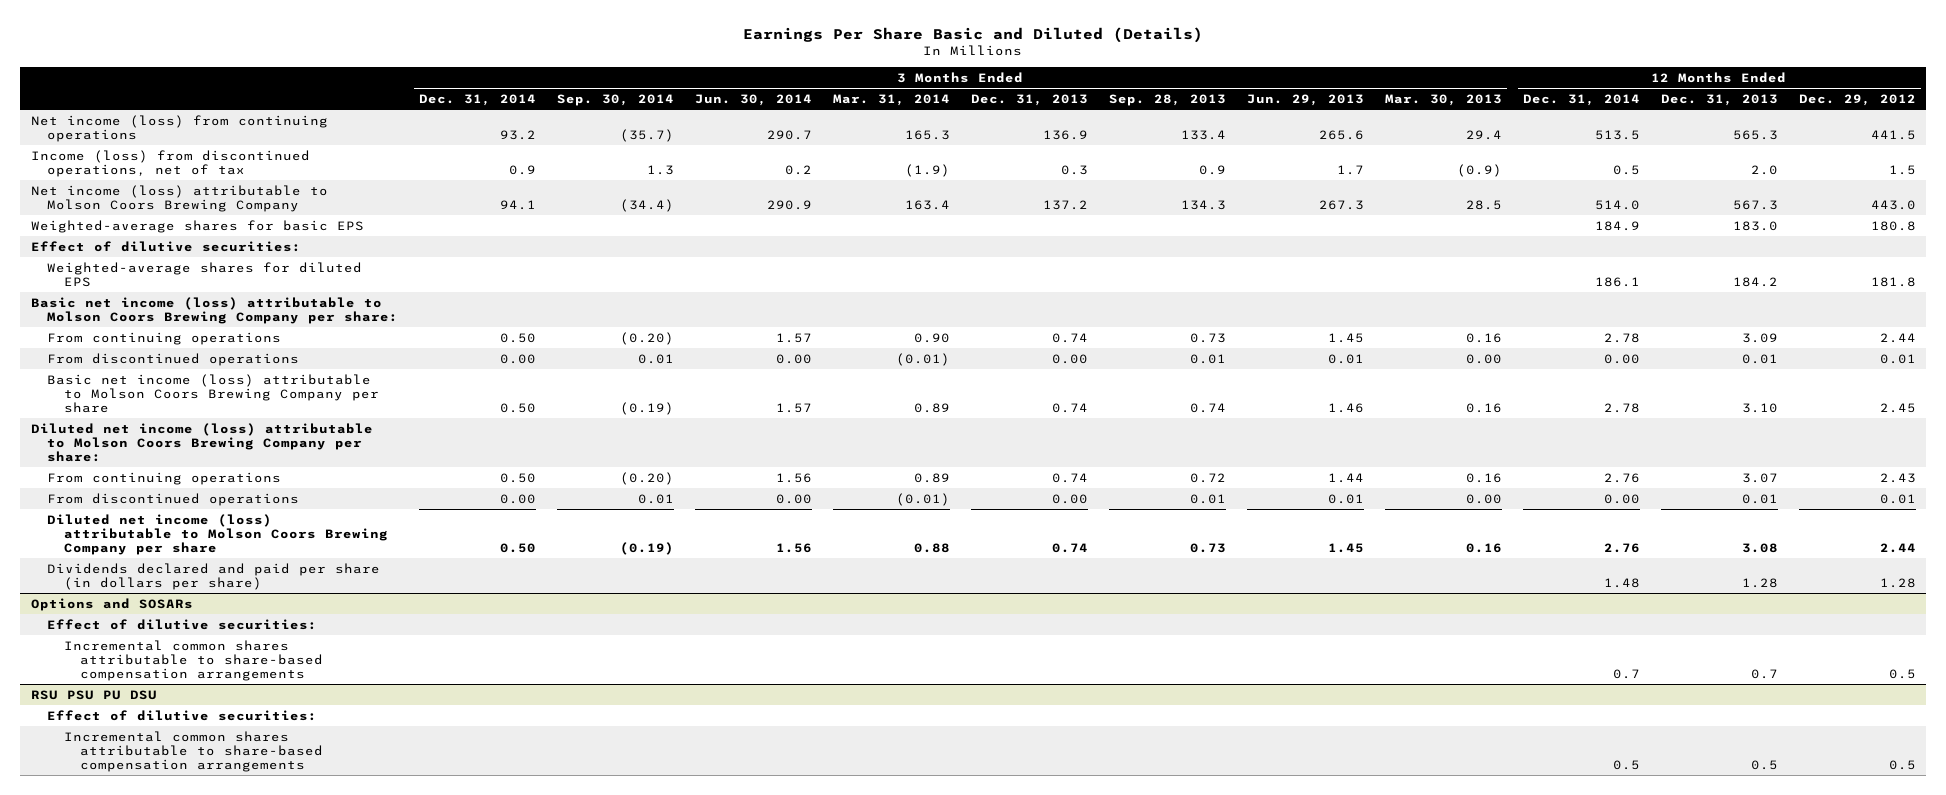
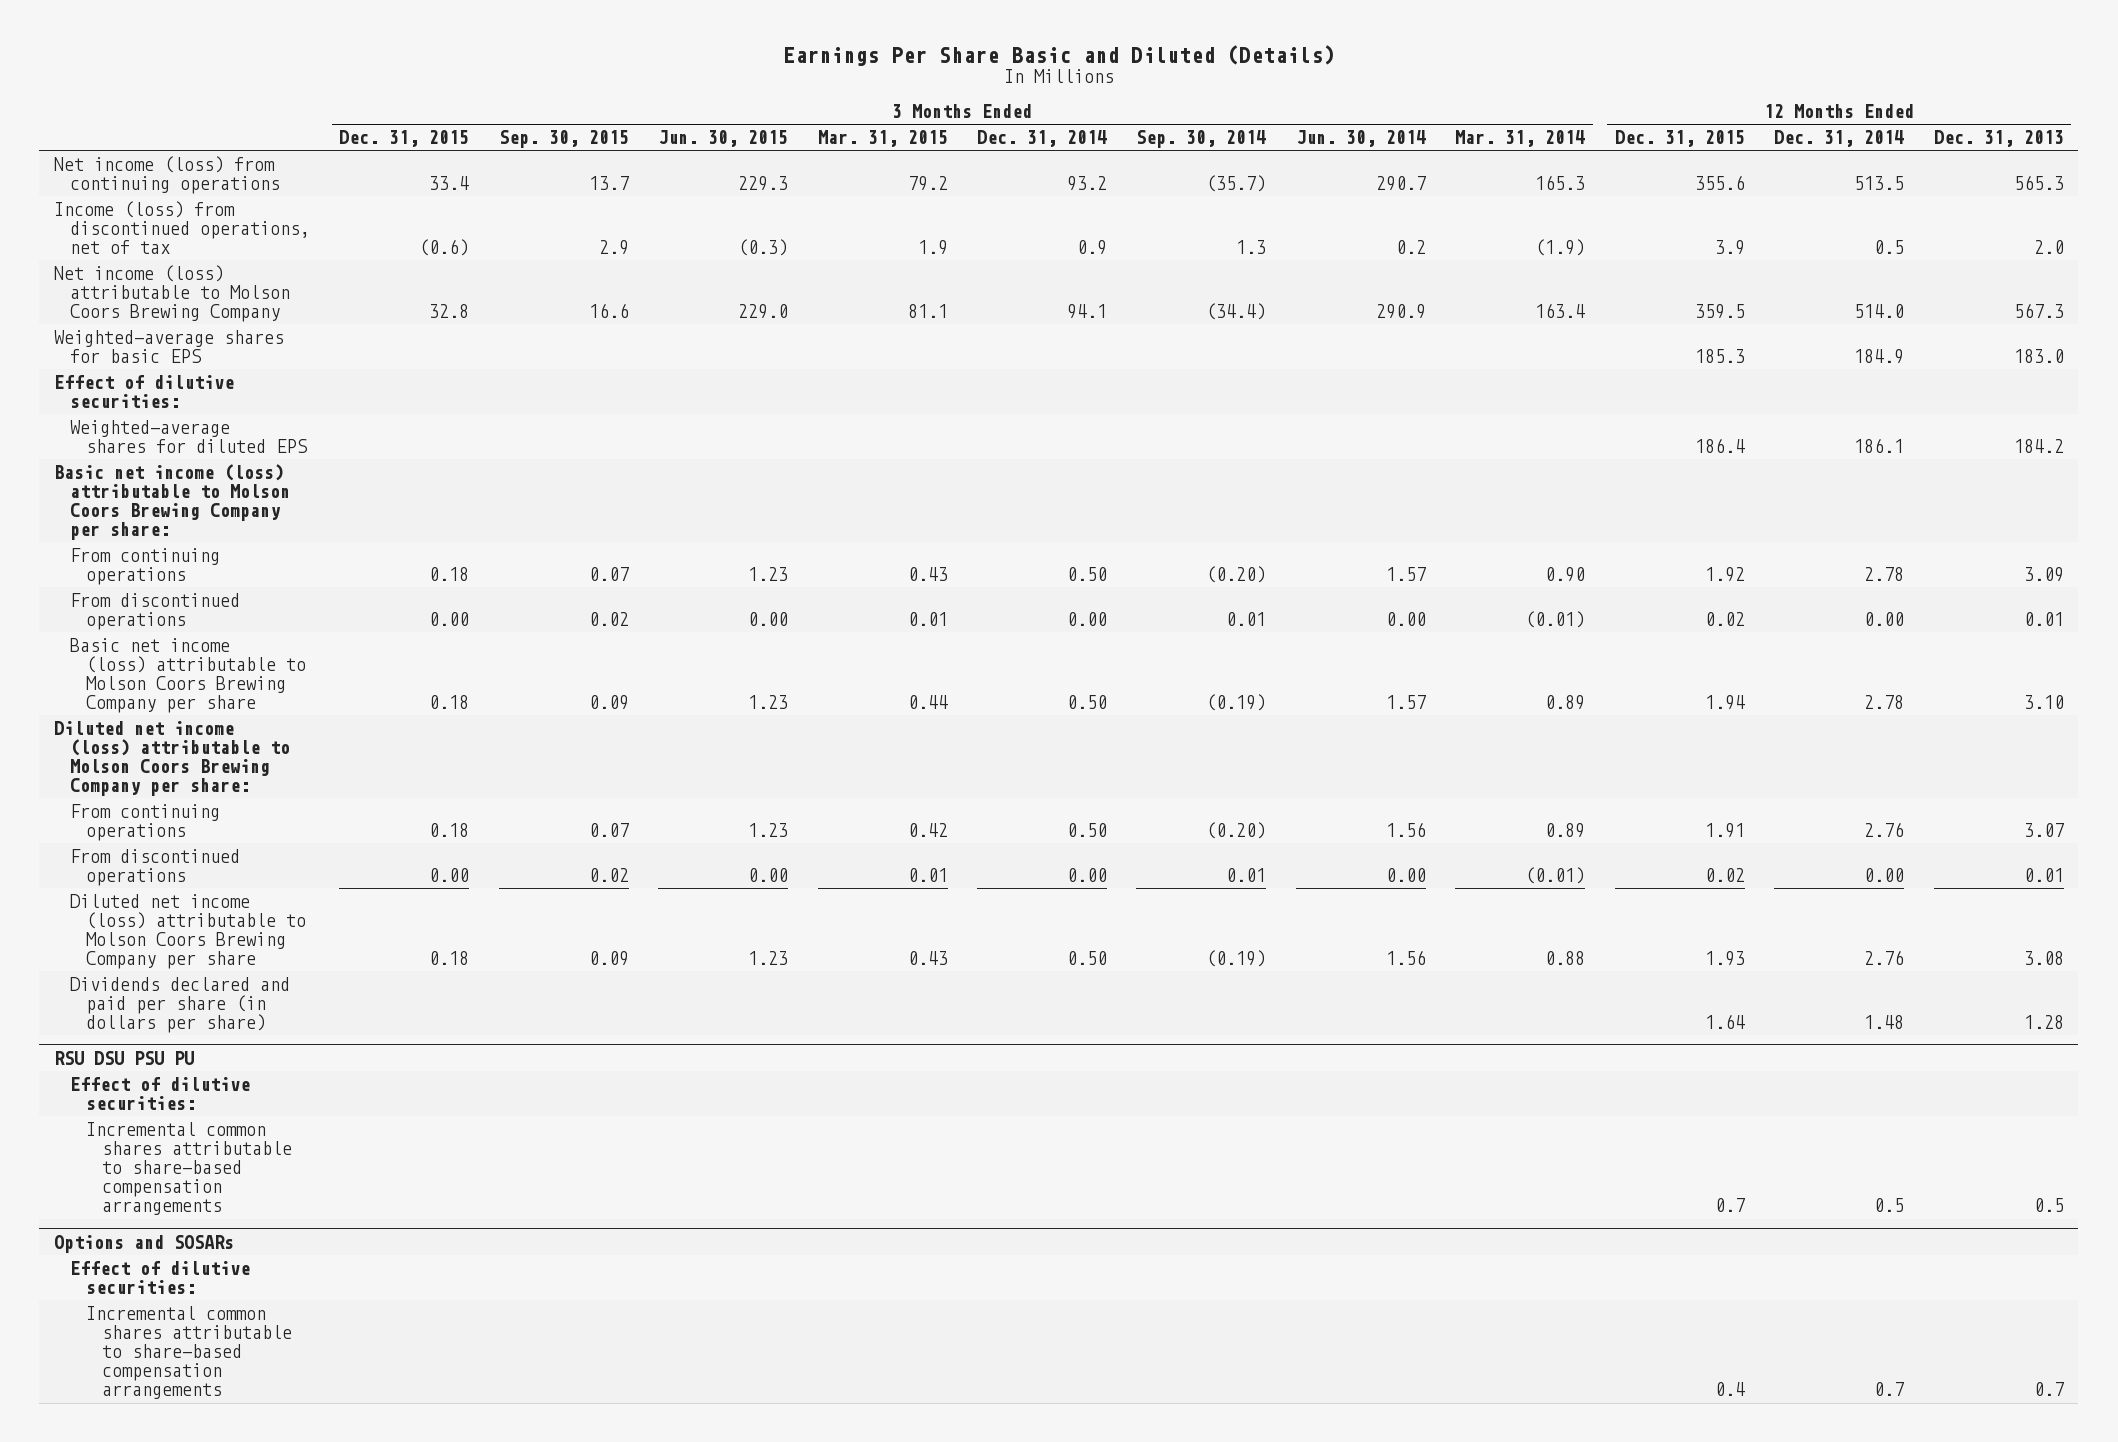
[970,93,1088,106] Dec. 31, 2013 -> none
[1108,93,1226,106] Sep. 28, 2013 -> none
[1246,93,1364,106] Jun. 29, 2013 -> none
[1384,93,1502,106] Mar. 30, 2013 -> none
[1798,93,1916,106] Dec. 29, 2012 -> none
none -> [339,130,470,148] Dec. 31, 2015
none -> [498,130,629,149] Sep. 30, 2015
none -> [658,130,789,148] Jun. 30, 2015
none -> [817,130,948,148] Mar. 31, 2015
none -> [1614,130,1745,148] Dec. 31, 2015
none -> [53,1050,194,1065] RSU DSU PSU PU
none -> [69,1077,250,1111] Effect of dilutive securities:
none -> [86,1122,293,1216] Incremental common shares attributable to share-based compensation arrangements
[30,689,157,700] RSU PSU PU DSU -> none
[47,709,318,721] Effect of dilutive securities: -> none
[63,730,324,772] Incremental common shares attributable to share-based compensation arrangements -> none

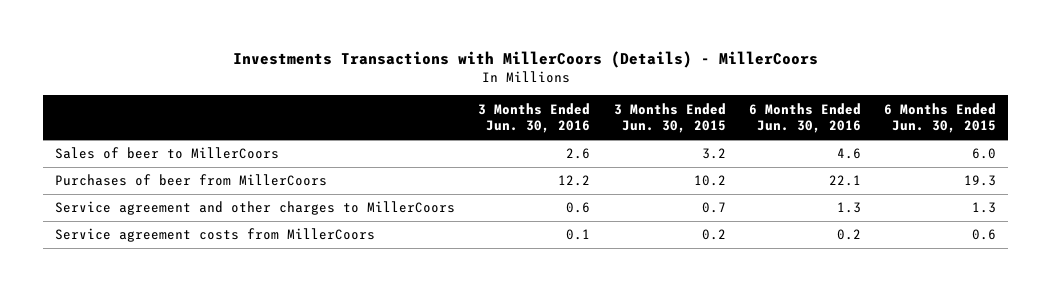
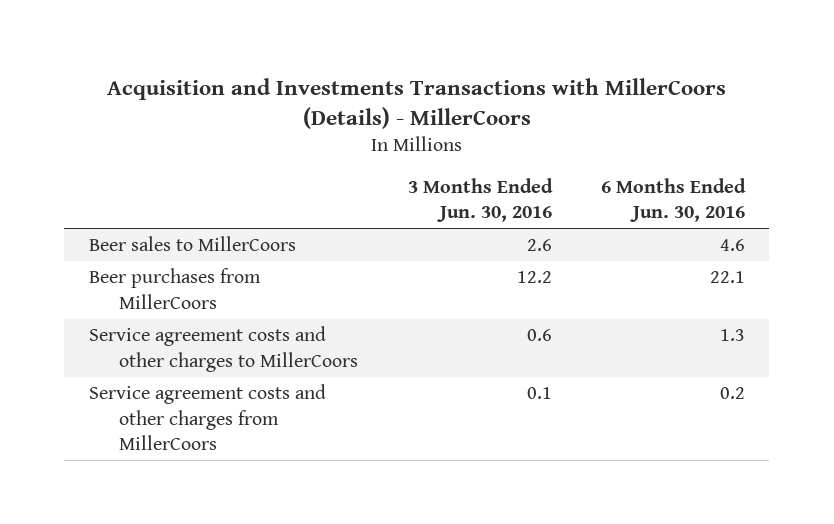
[232,50,818,68] Investments Transactions with MillerCoors (Details) - MillerCoors -> [106,77,726,129] Acquisition and Investments Transactions with MillerCoors (Details) - MillerCoors
[613,102,726,134] 3 Months Ended Jun. 30, 2015 -> none
[884,102,997,134] 6 Months Ended Jun. 30, 2015 -> none
[54,147,279,160] Sales of beer to MillerCoors -> [88,236,296,252] Beer sales to MillerCoors
[54,174,327,187] Purchases of beer from MillerCoors -> [88,268,261,309] Beer purchases from MillerCoors
[54,201,455,216] Service agreement and other charges to MillerCoors -> [88,326,359,372] Service agreement costs and other charges to MillerCoors
[54,228,375,243] Service agreement costs from MillerCoors -> [88,384,326,450] Service agreement costs and other charges from MillerCoors

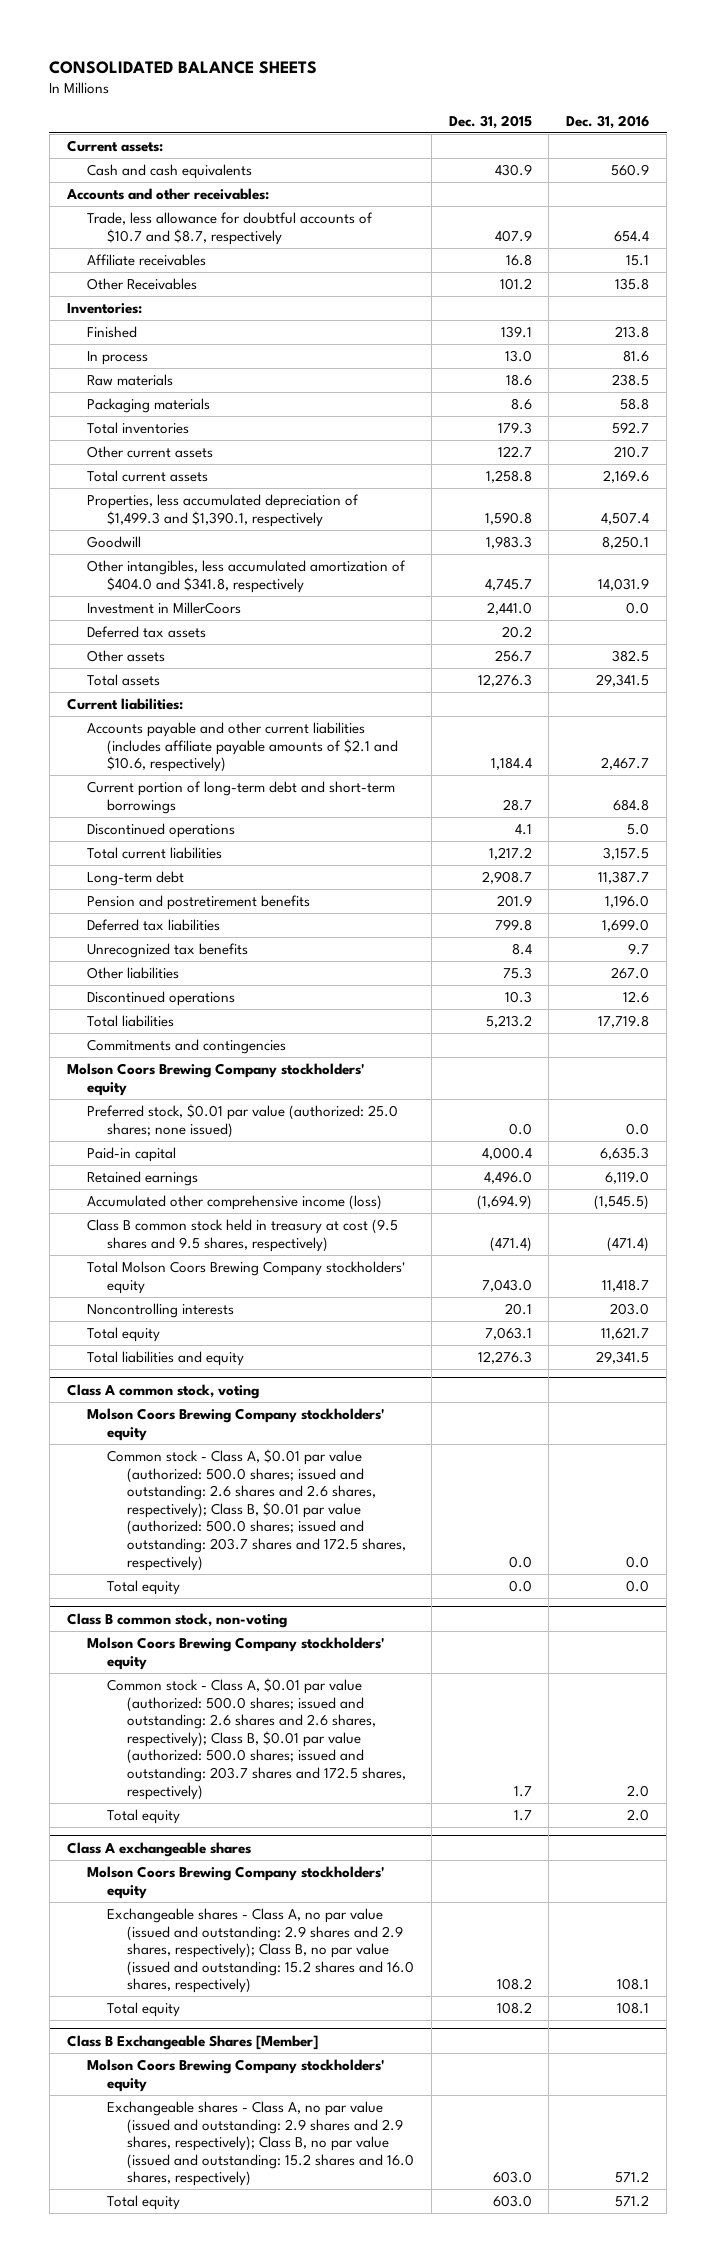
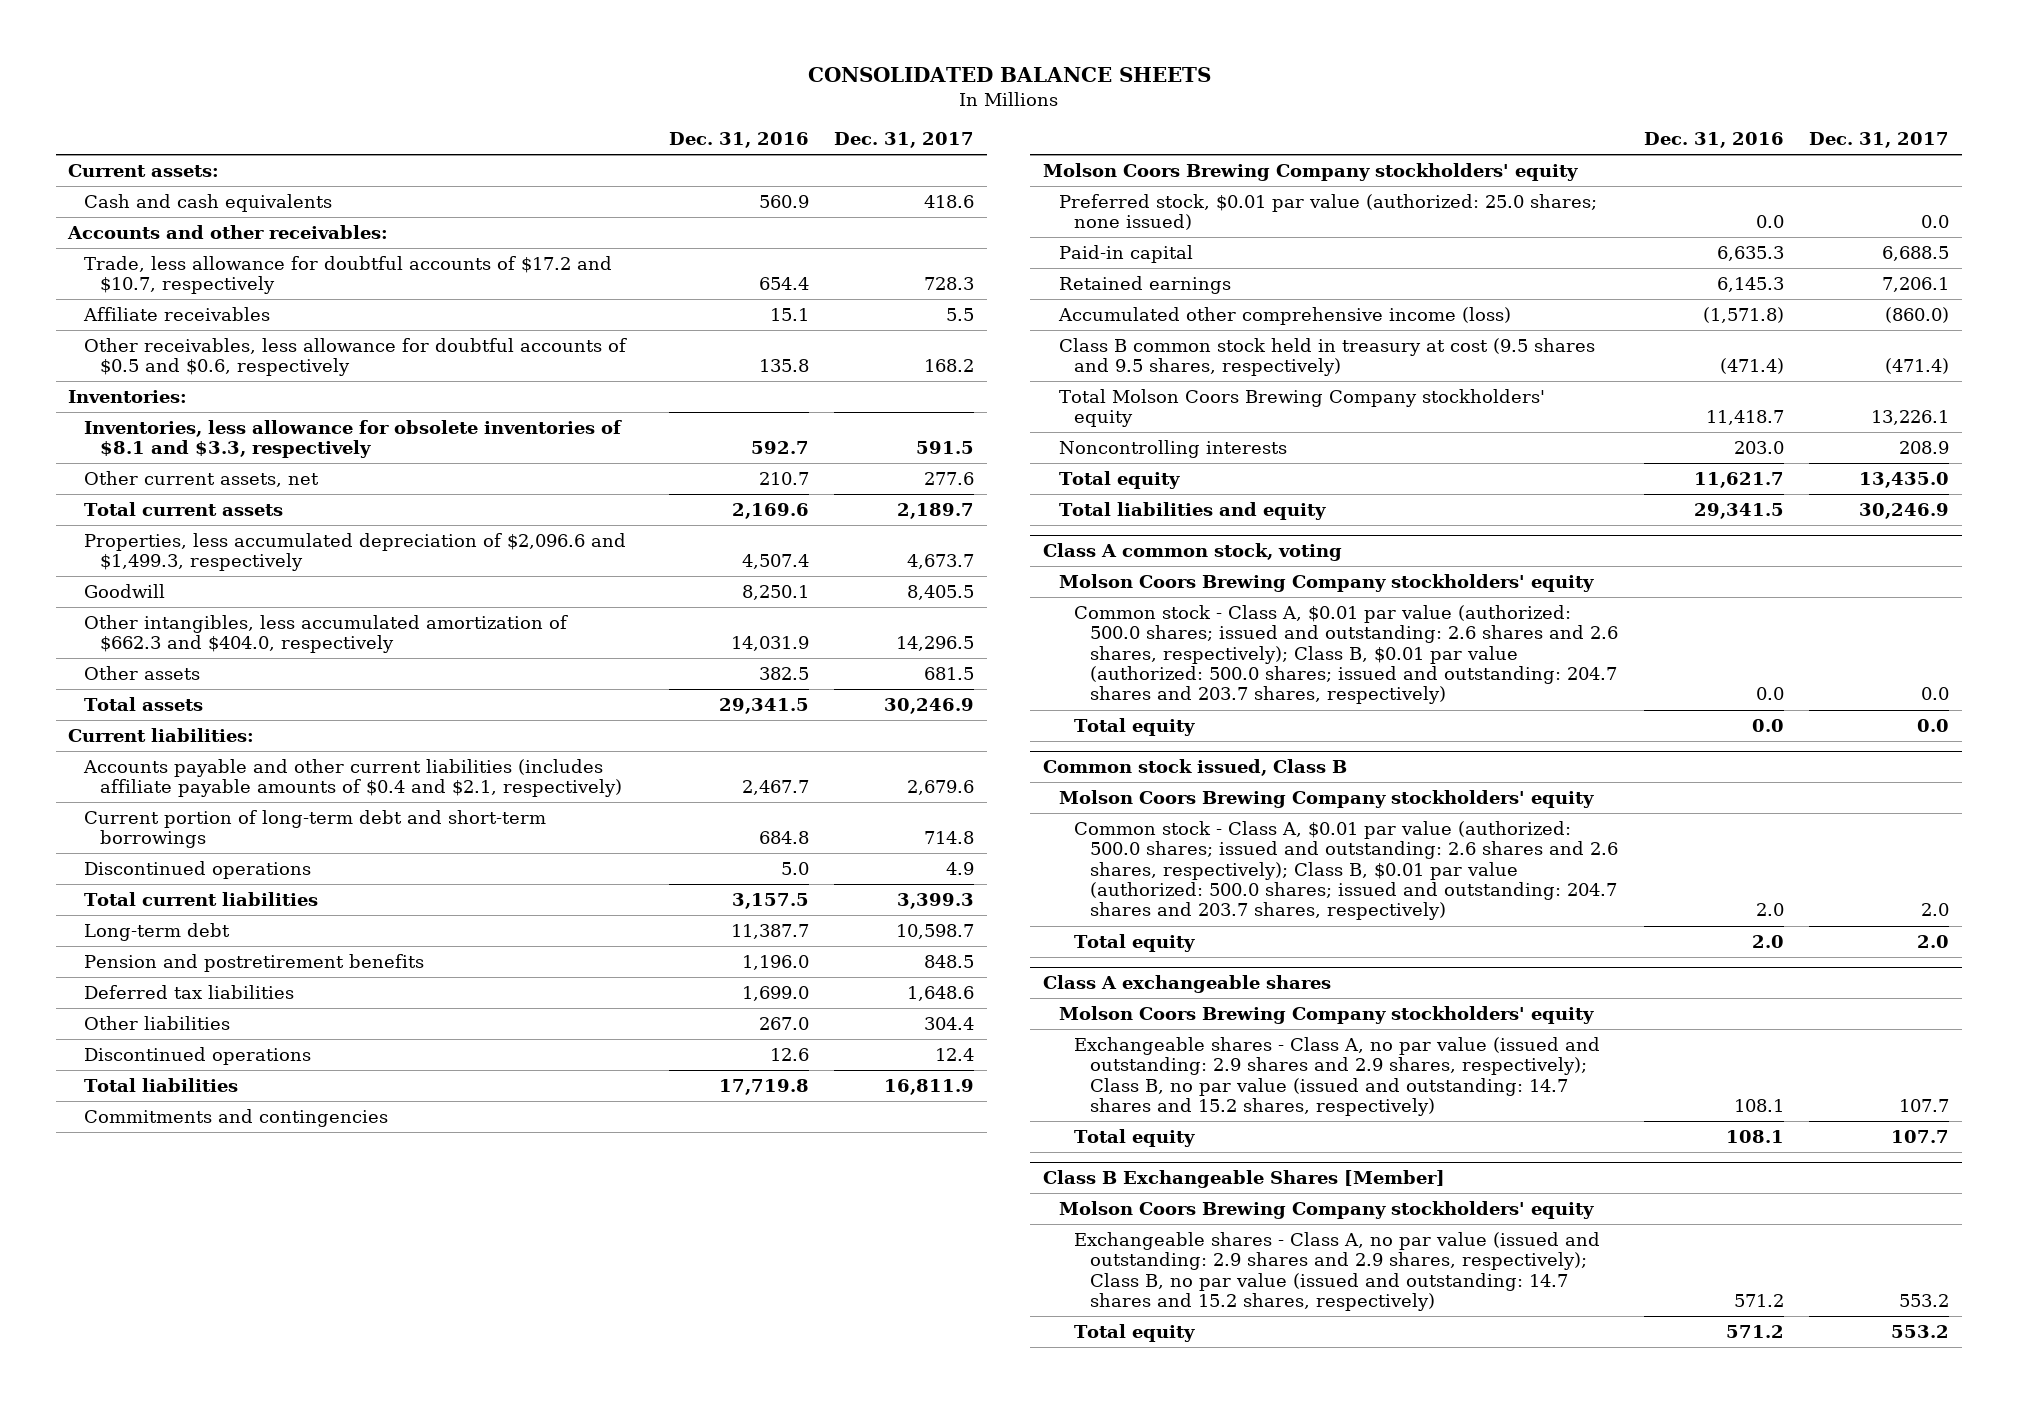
[448,114,532,129] Dec. 31, 2015 -> none
none -> [834,131,975,148] Dec. 31, 2017
[86,212,373,245] Trade, less allowance for doubtful accounts of $10.7 and $8.7, respectively -> [83,255,612,295] Trade, less allowance for doubtful accounts of $17.2 and $10.7, respectively
[86,278,197,291] Other Receivables -> [83,337,627,377] Other receivables, less allowance for doubtful accounts of $0.5 and $0.6, respectively
[86,326,137,339] Finished -> none
[86,351,148,366] In process -> none
[86,374,173,387] Raw materials -> none
[86,398,210,414] Packaging materials -> none
[86,422,189,435] Total inventories -> [83,419,622,459] Inventories, less allowance for obsolete inventories of $8.1 and $3.3, respectively
[86,446,213,459] Other current assets -> [83,470,319,487] Other current assets, net
[86,494,359,527] Properties, less accumulated depreciation of $1,499.3 and $1,390.1, respectively -> [83,532,626,572] Properties, less accumulated depreciation of $2,096.6 and $1,499.3, respectively
[86,602,241,615] Investment in MillerCoors -> none
[86,626,206,639] Deferred tax assets -> none
[86,560,406,593] Other intangibles, less accumulated amortization of $404.0 and $341.8, respectively -> [83,614,568,654] Other intangibles, less accumulated amortization of $662.3 and $404.0, respectively
[86,722,398,773] Accounts payable and other current liabilities (includes affiliate payable amounts of $2.1 and $10.6, respectively) -> [82,758,622,798] Accounts payable and other current liabilities (includes affiliate payable amounts of $0.4 and $2.1, respectively)
[86,943,248,959] Unrecognized tax benefits -> none
[605,1171,650,1185] 6,119.0 -> [1716,276,1784,292] 6,145.3
[594,1195,650,1211] (1,545.5) -> [1702,306,1784,323] (1,571.8)
[106,1449,406,1571] Common stock - Class A, $0.01 par value (authorized: 500.0 shares; issued and outstanding: 2.6 shares and 2.6 shares, respectively); Class B, $0.01 par value (authorized: 500.0 shares; issued and outstanding: 203.7 shares and 172.5 shares, respectively) -> [1074,604,1619,705] Common stock - Class A, $0.01 par value (authorized: 500.0 shares; issued and outstanding: 2.6 shares and 2.6 shares, respectively); Class B, $0.01 par value (authorized: 500.0 shares; issued and outstanding: 204.7 shares and 203.7 shares, respectively)
[66,1612,287,1628] Class B common stock, non-voting -> [1043,759,1348,777] Common stock issued, Class B
[106,1678,406,1800] Common stock - Class A, $0.01 par value (authorized: 500.0 shares; issued and outstanding: 2.6 shares and 2.6 shares, respectively); Class B, $0.01 par value (authorized: 500.0 shares; issued and outstanding: 203.7 shares and 172.5 shares, respectively) -> [1074,820,1619,921] Common stock - Class A, $0.01 par value (authorized: 500.0 shares; issued and outstanding: 2.6 shares and 2.6 shares, respectively); Class B, $0.01 par value (authorized: 500.0 shares; issued and outstanding: 204.7 shares and 203.7 shares, respectively)
[106,1908,414,1994] Exchangeable shares - Class A, no par value (issued and outstanding: 2.9 shares and 2.9 shares, respectively); Class B, no par value (issued and outstanding: 15.2 shares and 16.0 shares, respectively) -> [1074,1036,1601,1116] Exchangeable shares - Class A, no par value (issued and outstanding: 2.9 shares and 2.9 shares, respectively); Class B, no par value (issued and outstanding: 14.7 shares and 15.2 shares, respectively)
[106,2101,414,2187] Exchangeable shares - Class A, no par value (issued and outstanding: 2.9 shares and 2.9 shares, respectively); Class B, no par value (issued and outstanding: 15.2 shares and 16.0 shares, respectively) -> [1074,1231,1601,1311] Exchangeable shares - Class A, no par value (issued and outstanding: 2.9 shares and 2.9 shares, respectively); Class B, no par value (issued and outstanding: 14.7 shares and 15.2 shares, respectively)

